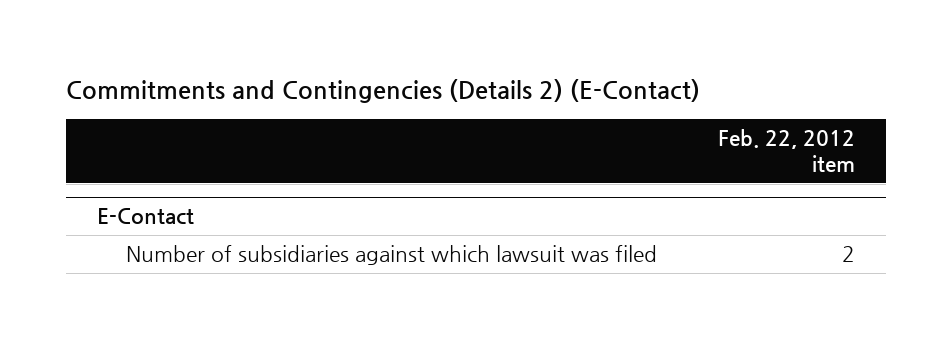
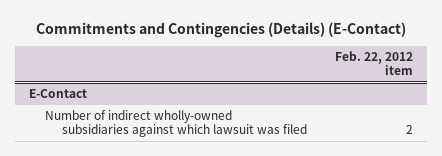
[66,79,701,104] Commitments and Contingencies (Details 2) (E-Contact) -> [35,21,406,38] Commitments and Contingencies (Details) (E-Contact)
[125,245,657,266] Number of subsidiaries against which lawsuit was filed -> [45,110,307,138] Number of indirect wholly-owned subsidiaries against which lawsuit was filed

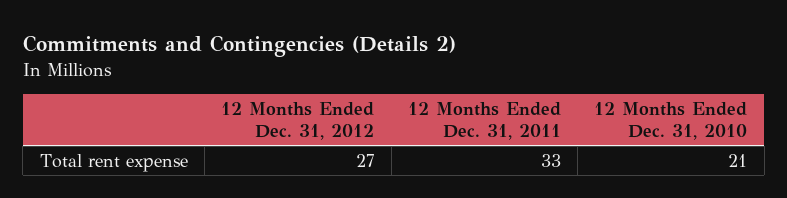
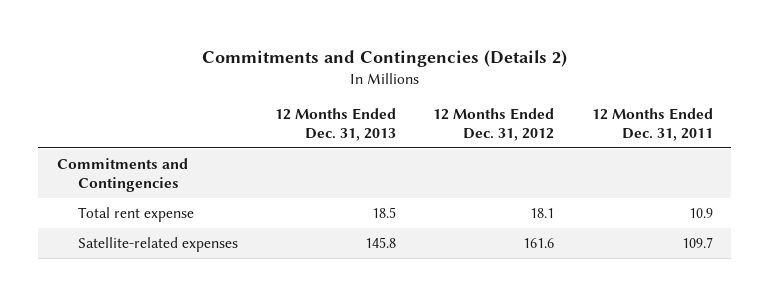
[594,101,748,140] 12 Months Ended Dec. 31, 2010 -> none
none -> [275,108,397,141] 12 Months Ended Dec. 31, 2013
none -> [56,158,188,192] Commitments and Contingencies
[356,153,375,167] 27 -> [530,208,555,219] 18.1
[540,153,561,167] 33 -> [688,208,713,219] 10.9
none -> [78,237,239,253] Satellite-related expenses

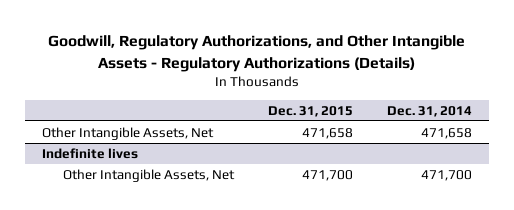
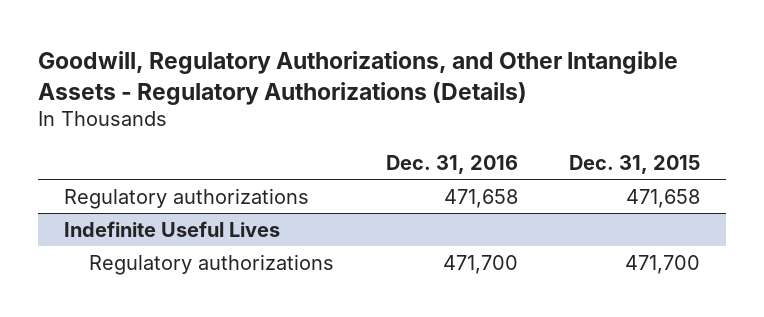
[386,105,472,117] Dec. 31, 2014 -> none
none -> [385,155,518,175] Dec. 31, 2016
[42,126,215,140] Other Intangible Assets, Net -> [64,187,310,209] Regulatory authorizations
[42,147,139,159] Indefinite lives -> [64,220,281,237] Indefinite Useful Lives
[62,168,235,182] Other Intangible Assets, Net -> [89,253,335,275] Regulatory authorizations

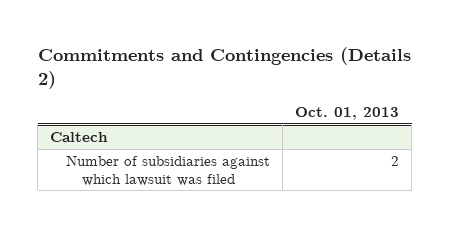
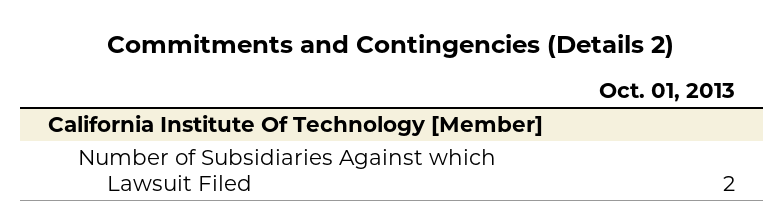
[50,132,109,143] Caltech -> [48,114,544,136] California Institute Of Technology [Member]
[66,155,271,186] Number of subsidiaries against which lawsuit was filed -> [77,148,496,191] Number of Subsidiaries Against which Lawsuit Filed

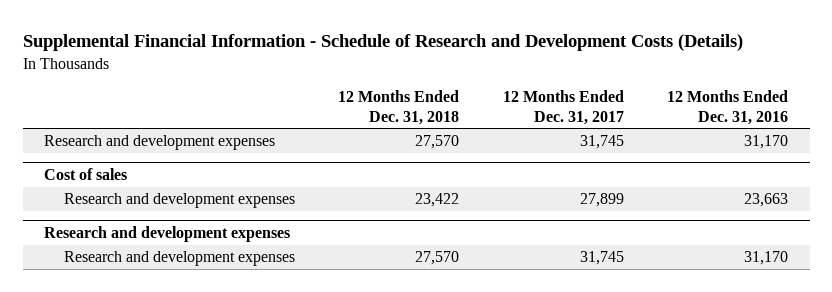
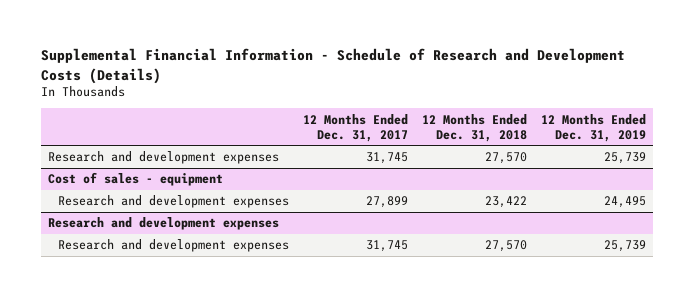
[667,89,789,125] 12 Months Ended Dec. 31, 2016 -> none
none -> [540,113,646,142] 12 Months Ended Dec. 31, 2019
[44,167,128,180] Cost of sales -> [48,172,224,187] Cost of sales - equipment

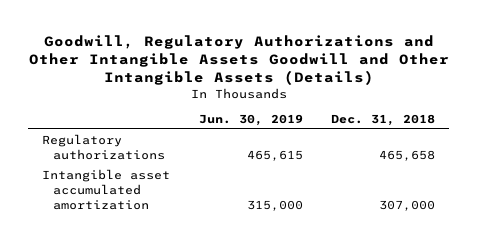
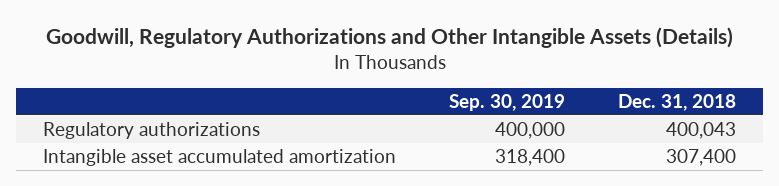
[28,35,449,86] Goodwill, Regulatory Authorizations and Other Intangible Assets Goodwill and Other Intangible Assets (Details) -> [45,27,733,49] Goodwill, Regulatory Authorizations and Other Intangible Assets (Details)
[198,114,303,127] Jun. 30, 2019 -> none
none -> [449,93,566,111] Sep. 30, 2019
[378,149,435,161] 465,658 -> [666,122,737,140] 400,043
[378,199,435,211] 307,000 -> [666,149,737,167] 307,400

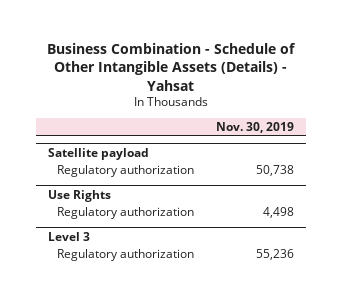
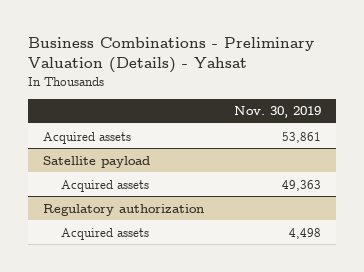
[46,43,296,91] Business Combination - Schedule of Other Intangible Assets (Details) - Yahsat -> [27,36,314,74] Business Combinations - Preliminary Valuation (Details) - Yahsat
none -> [42,131,131,144] Acquired assets
[56,164,194,177] Regulatory authorization -> none
[47,231,90,241] Level 3 -> none
[56,248,194,261] Regulatory authorization -> none
none -> [61,179,150,192] Acquired assets
[47,189,111,202] Use Rights -> [42,203,204,216] Regulatory authorization
[56,206,194,219] Regulatory authorization -> [61,227,150,240] Acquired assets

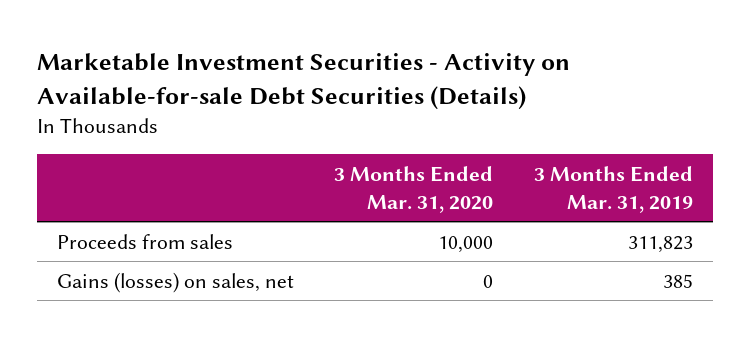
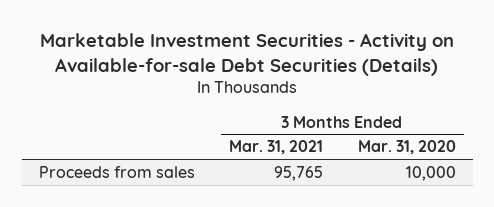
[533,166,693,213] 3 Months Ended Mar. 31, 2019 -> none
none -> [229,140,324,155] Mar. 31, 2021
[56,271,294,293] Gains (losses) on sales, net -> none

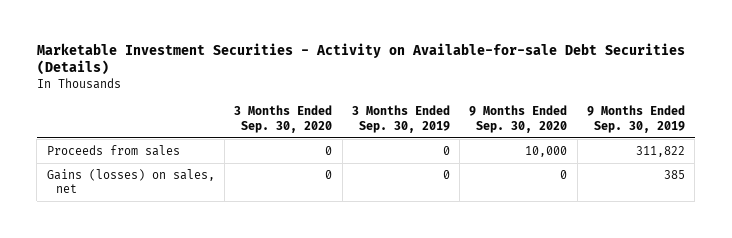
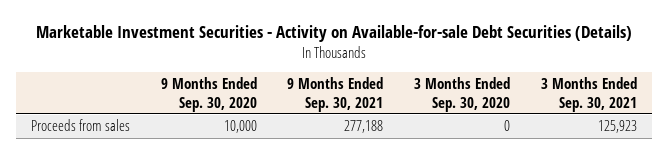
[351,105,450,133] 3 Months Ended Sep. 30, 2019 -> none
[587,105,686,133] 9 Months Ended Sep. 30, 2019 -> none
none -> [287,76,384,112] 9 Months Ended Sep. 30, 2021
none -> [540,76,637,112] 3 Months Ended Sep. 30, 2021
[46,168,215,194] Gains (losses) on sales, net -> none

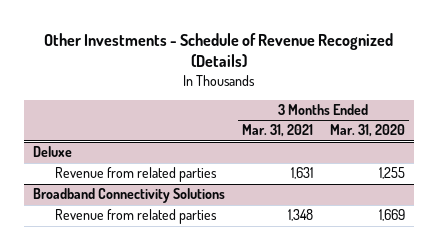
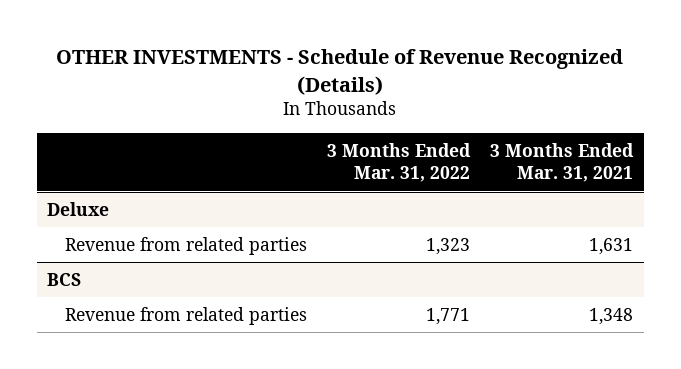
[43,32,393,68] Other Investments - Schedule of Revenue Recognized (Details) -> [56,49,624,95] OTHER INVESTMENTS - Schedule of Revenue Recognized (Details)
[330,124,406,138] Mar. 31, 2020 -> none
none -> [327,142,472,183] 3 Months Ended Mar. 31, 2022
[32,188,225,204] Broadband Connectivity Solutions -> [47,272,82,286] BCS

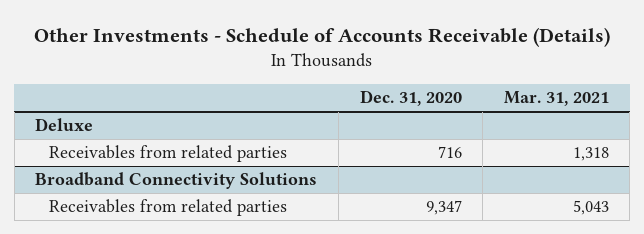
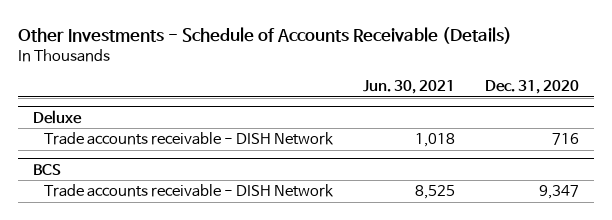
[503,91,609,107] Mar. 31, 2021 -> none
none -> [363,80,456,95] Jun. 30, 2021
[49,145,288,163] Receivables from related parties -> [43,132,334,146] Trade accounts receivable - DISH Network
[35,172,318,190] Broadband Connectivity Solutions -> [33,163,62,175] BCS
[49,199,288,217] Receivables from related parties -> [43,184,334,198] Trade accounts receivable - DISH Network

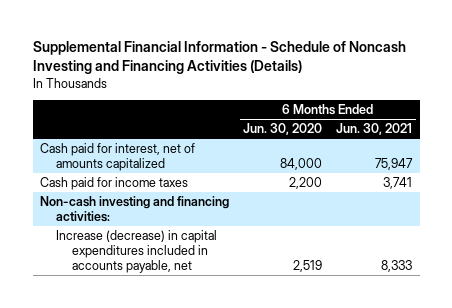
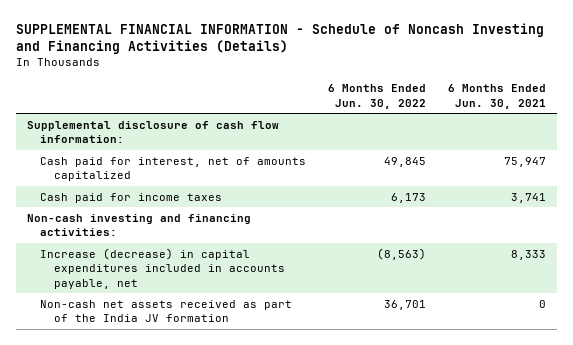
[32,41,406,75] Supplemental Financial Information - Schedule of Noncash Investing and Financing Activities (Details) -> [16,22,545,54] SUPPLEMENTAL FINANCIAL INFORMATION - Schedule of Noncash Investing and Financing Activities (Details)
[243,123,323,136] Jun. 30, 2020 -> none
none -> [327,84,426,109] 6 Months Ended Jun. 30, 2022
none -> [26,120,279,144] Supplemental disclosure of cash flow information:
none -> [40,299,293,323] Non-cash net assets received as part of the India JV formation

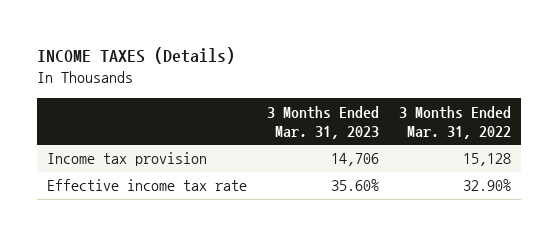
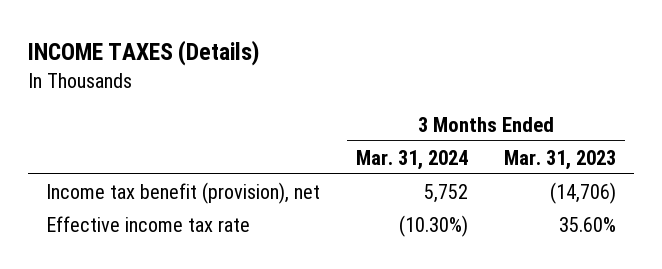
[398,105,511,139] 3 Months Ended Mar. 31, 2022 -> none
none -> [355,149,468,170] Mar. 31, 2024
[46,152,207,167] Income tax provision -> [45,181,320,204] Income tax benefit (provision), net
[330,153,379,167] 14,706 -> [549,181,616,204] (14,706)

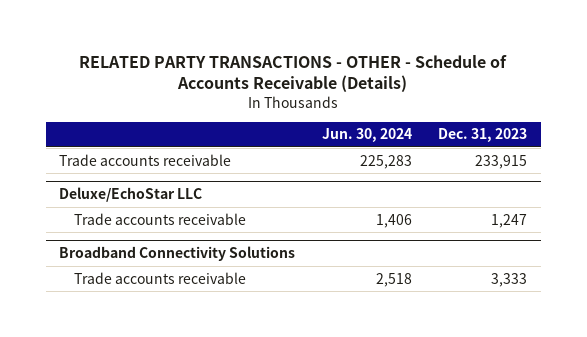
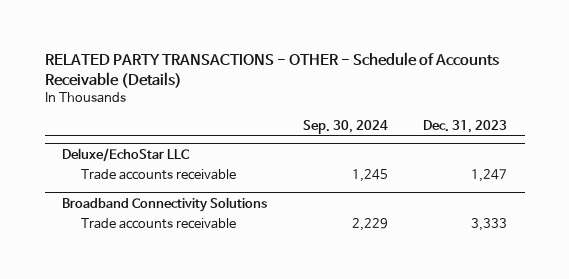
[321,128,412,143] Jun. 30, 2024 -> none
none -> [302,119,388,134] Sep. 30, 2024
[59,153,232,166] Trade accounts receivable -> none

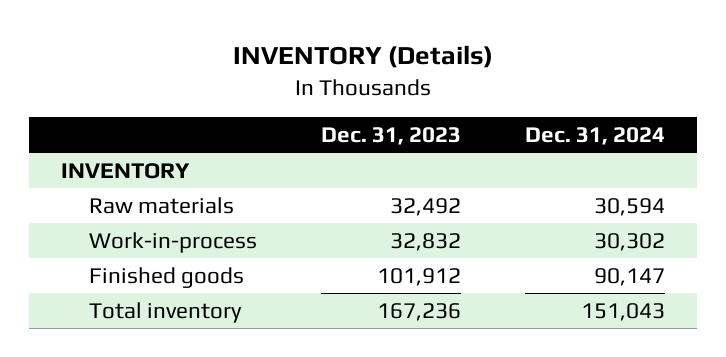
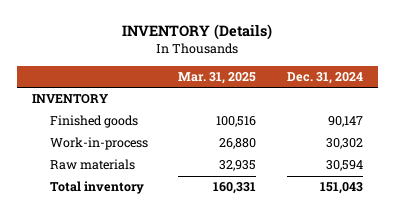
[320,127,461,146] Dec. 31, 2023 -> none
none -> [178,72,257,85] Mar. 31, 2025
[88,231,257,253] Work-in-process -> [49,137,148,151] Work-in-process
[88,196,234,214] Raw materials -> [49,159,135,171] Raw materials

